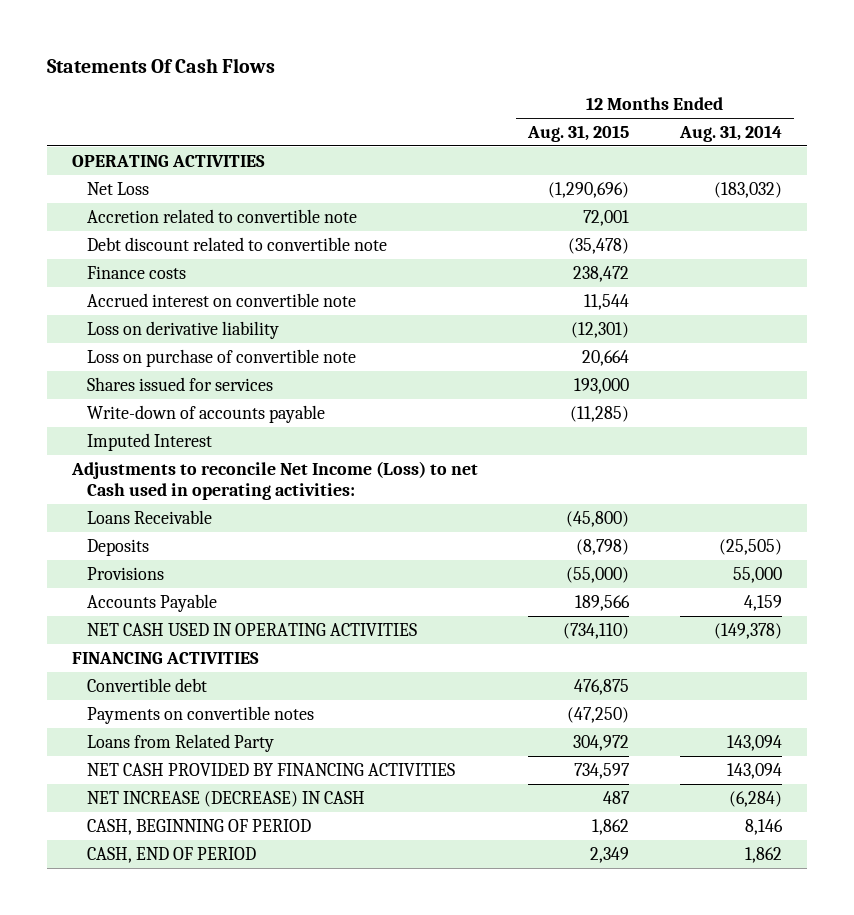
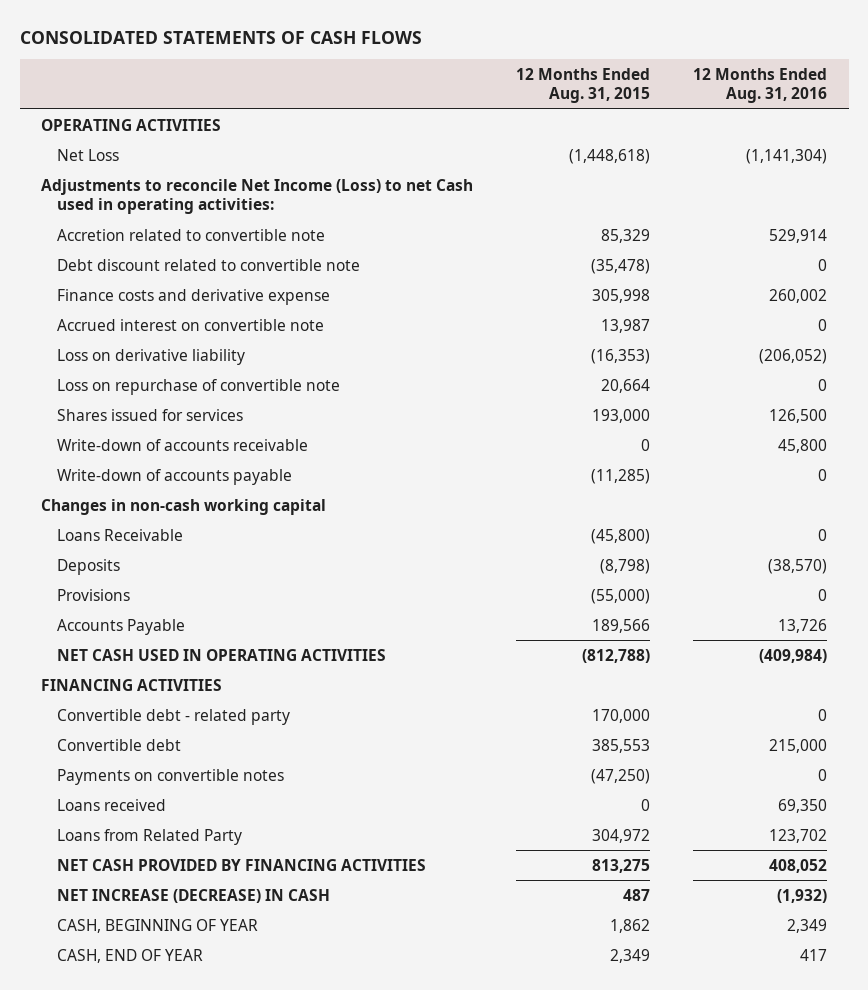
[46,58,275,74] Statements Of Cash Flows -> [19,30,422,44] CONSOLIDATED STATEMENTS OF CASH FLOWS
[678,124,782,142] Aug. 31, 2014 -> none
none -> [693,67,828,104] 12 Months Ended Aug. 31, 2016
[548,181,630,198] (1,290,696) -> [569,148,651,164] (1,448,618)
[70,460,478,501] Adjustments to reconcile Net Income (Loss) to net Cash used in operating activities: -> [41,178,474,215] Adjustments to reconcile Net Income (Loss) to net Cash used in operating activities:
[583,209,630,226] 72,001 -> [601,228,651,243] 85,329
[87,265,187,279] Finance costs -> [57,288,331,305] Finance costs and derivative expense
[573,265,630,282] 238,472 -> [592,288,651,303] 305,998
[584,293,630,310] 11,544 -> [601,318,651,333] 13,987
[571,321,630,338] (12,301) -> [591,348,651,364] (16,353)
[87,348,357,367] Loss on purchase of convertible note -> [57,378,341,395] Loss on repurchase of convertible note
none -> [57,438,309,451] Write-down of accounts receivable
[87,432,213,451] Imputed Interest -> none
none -> [41,498,327,515] Changes in non-cash working capital
[563,622,630,639] (734,110) -> [582,648,651,663] (812,788)
none -> [57,708,291,725] Convertible debt - related party
[574,678,630,695] 476,875 -> [592,738,651,753] 385,553
none -> [57,798,167,811] Loans received
[574,762,631,779] 734,597 -> [592,858,651,873] 813,275
[87,818,312,835] CASH, BEGINNING OF PERIOD -> [57,918,259,933] CASH, BEGINNING OF YEAR
[87,846,257,863] CASH, END OF PERIOD -> [57,948,204,963] CASH, END OF YEAR

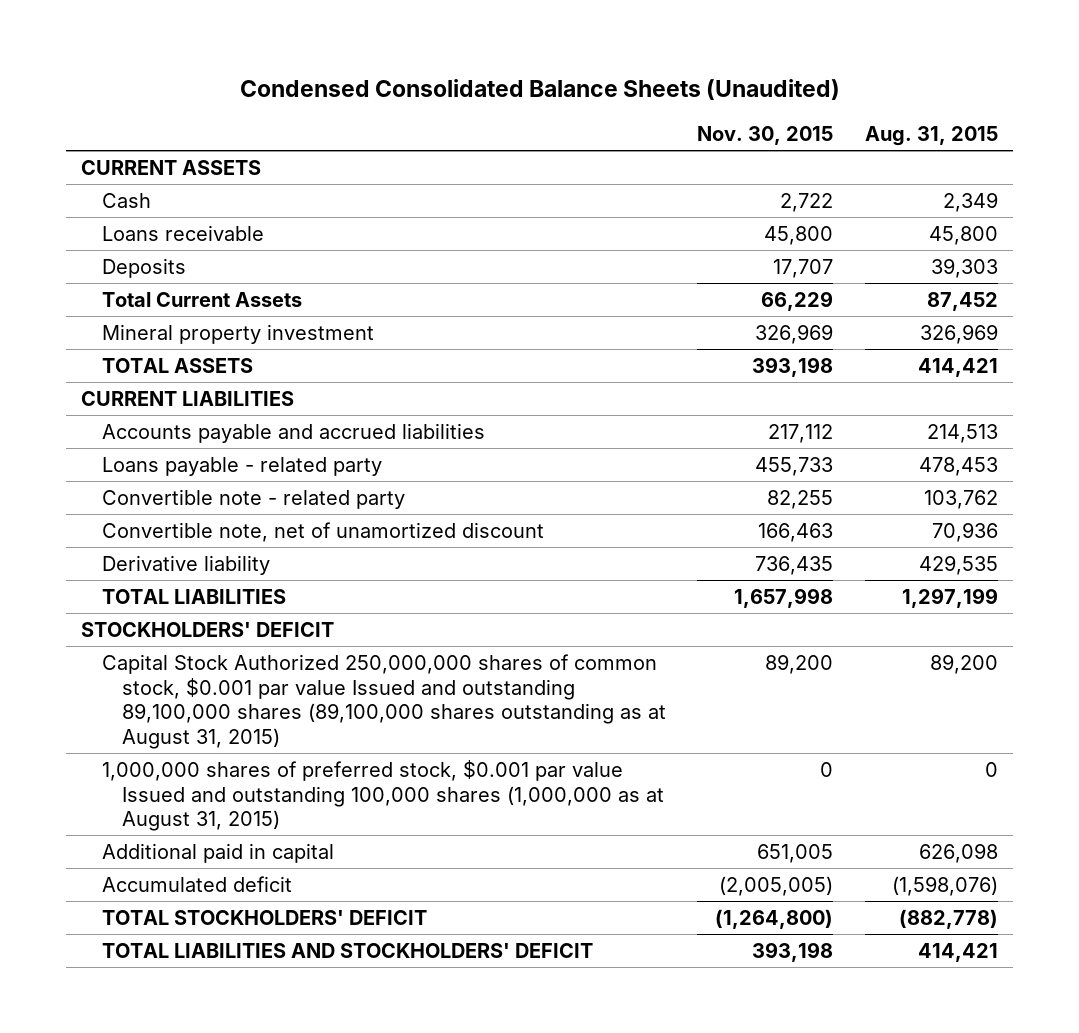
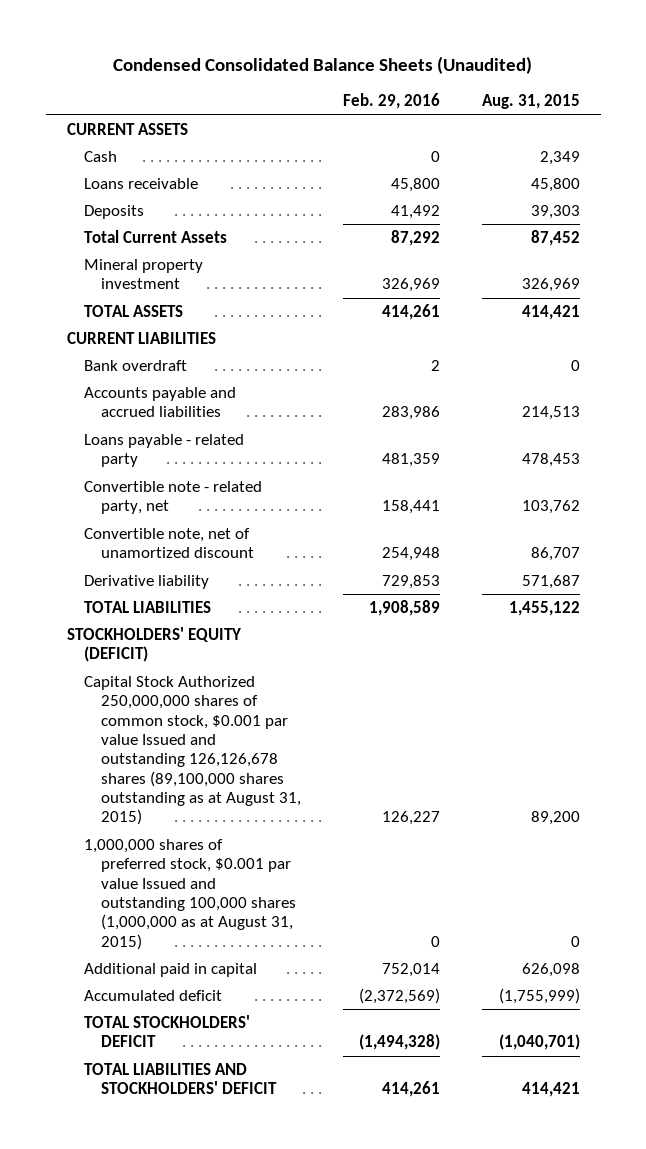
[697,126,834,146] Nov. 30, 2015 -> none
none -> [342,93,440,110] Feb. 29, 2016
none -> [83,359,187,371] Bank overdraft
[101,488,405,509] Convertible note - related party -> [83,480,262,515] Convertible note - related party, net
[931,521,998,542] 70,936 -> [530,547,580,562] 86,707
[918,554,998,575] 429,535 -> [521,574,580,589] 571,687
[901,587,998,608] 1,297,199 -> [508,600,580,616] 1,455,122
[81,621,335,637] STOCKHOLDERS' DEFICIT -> [66,626,241,663] STOCKHOLDERS' EQUITY (DEFICIT)
[101,653,667,749] Capital Stock Authorized 250,000,000 shares of common stock, $0.001 par value Issued and outstanding 89,100,000 shares (89,100,000 shares outstanding as at August 31, 2015) -> [83,675,302,826] Capital Stock Authorized 250,000,000 shares of common stock, $0.001 par value Issued and outstanding 126,126,678 shares (89,100,000 shares outstanding as at August 31, 2015)
[891,875,998,896] (1,598,076) -> [498,987,580,1004] (1,755,999)
[898,908,998,929] (882,778) -> [498,1034,580,1051] (1,040,701)

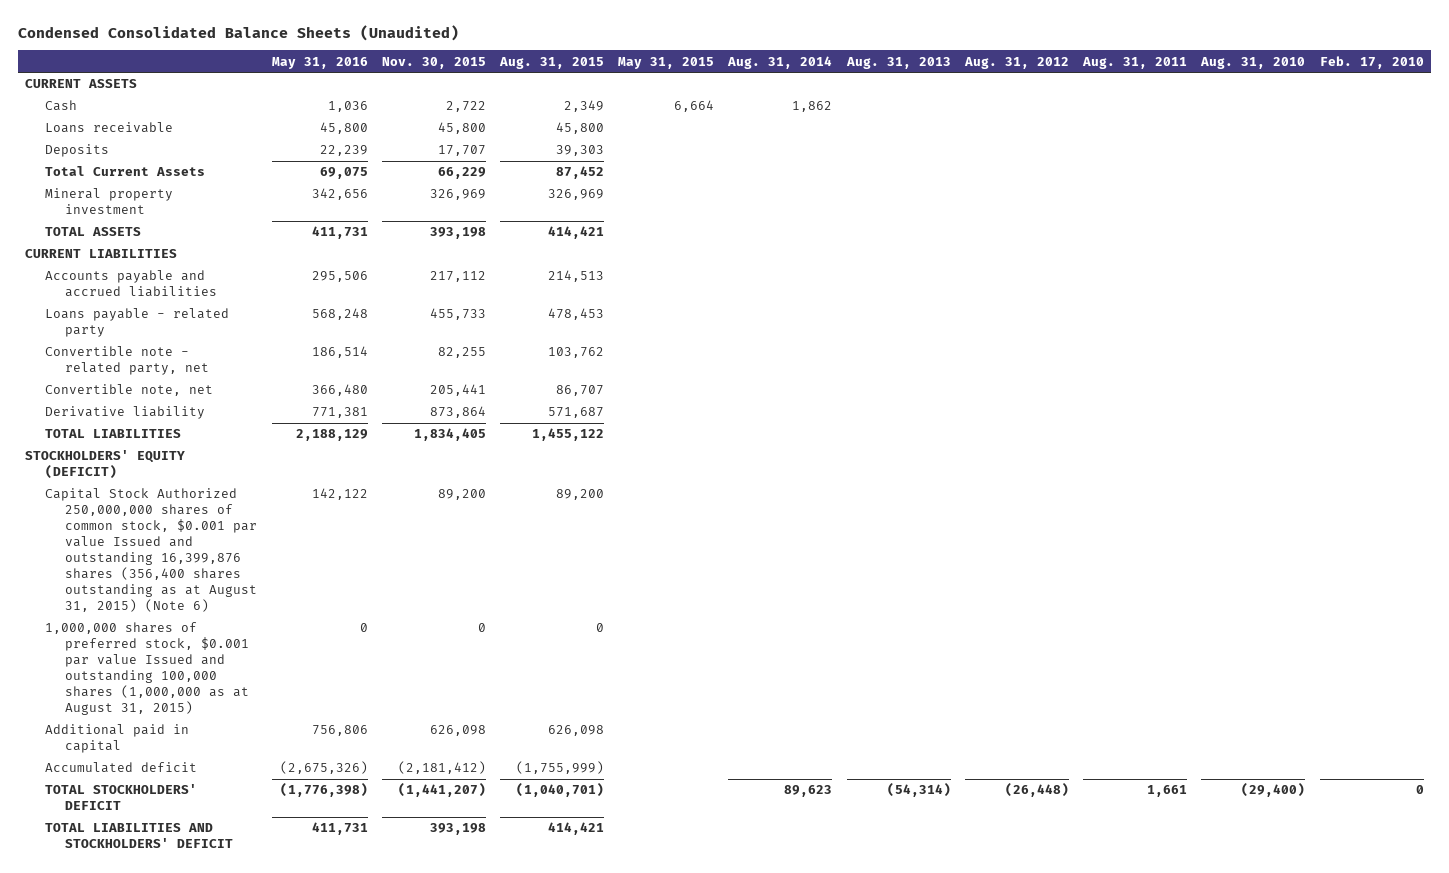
[342,93,440,110] Feb. 29, 2016 -> none
none -> [271,56,368,69] May 31, 2016
none -> [381,56,486,69] Nov. 30, 2015
none -> [618,56,715,69] May 31, 2015
none -> [727,55,833,69] Aug. 31, 2014
none -> [845,56,951,69] Aug. 31, 2013
none -> [963,56,1069,69] Aug. 31, 2012
none -> [1082,56,1188,69] Aug. 31, 2011
none -> [1200,56,1306,69] Aug. 31, 2010
none -> [1319,55,1424,69] Feb. 17, 2010
[83,359,187,371] Bank overdraft -> none
[83,527,255,559] Convertible note, net of unamortized discount -> [45,384,214,397] Convertible note, net
[83,675,302,826] Capital Stock Authorized 250,000,000 shares of common stock, $0.001 par value Issued and outstanding 126,126,678 shares (89,100,000 shares outstanding as at August 31, 2015) -> [45,488,258,613] Capital Stock Authorized 250,000,000 shares of common stock, $0.001 par value Issued and outstanding 16,399,876 shares (356,400 shares outstanding as at August 31, 2015) (Note 6)

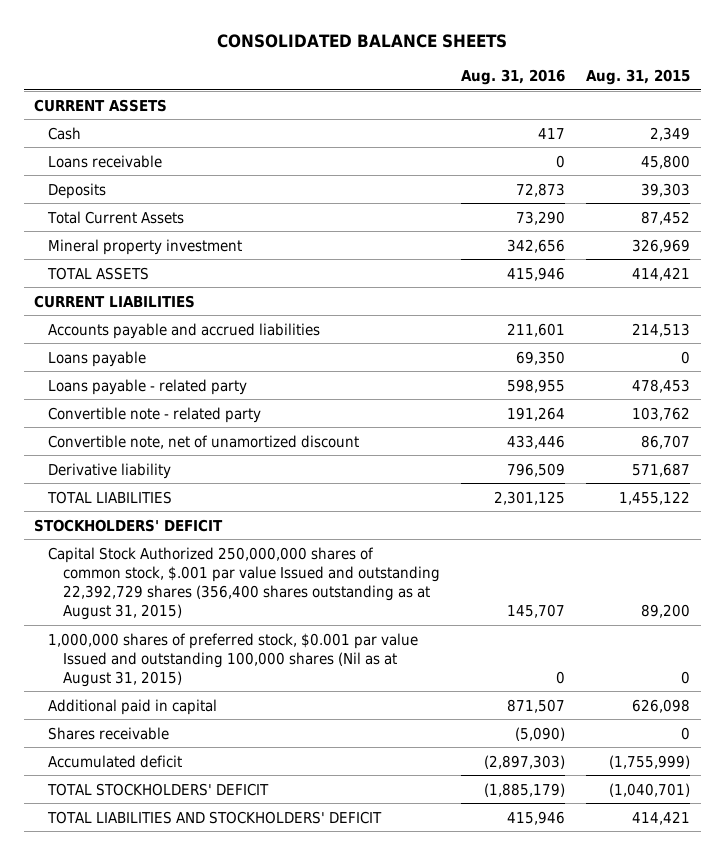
[18,24,460,41] Condensed Consolidated Balance Sheets (Unaudited) -> [217,33,508,48] CONSOLIDATED BALANCE SHEETS
[271,56,368,69] May 31, 2016 -> none
[381,56,486,69] Nov. 30, 2015 -> none
[618,56,715,69] May 31, 2015 -> none
[727,55,833,69] Aug. 31, 2014 -> none
[845,56,951,69] Aug. 31, 2013 -> none
[963,56,1069,69] Aug. 31, 2012 -> none
[1082,56,1188,69] Aug. 31, 2011 -> none
[1200,56,1306,69] Aug. 31, 2010 -> none
[1319,55,1424,69] Feb. 17, 2010 -> none
none -> [460,69,565,86] Aug. 31, 2016
none -> [48,350,147,367] Loans payable
[45,346,210,376] Convertible note - related party, net -> [48,406,262,423] Convertible note - related party
[45,384,214,397] Convertible note, net -> [48,434,360,449] Convertible note, net of unamortized discount
[25,450,186,480] STOCKHOLDERS' EQUITY (DEFICIT) -> [34,518,224,532] STOCKHOLDERS' DEFICIT
[45,488,258,613] Capital Stock Authorized 250,000,000 shares of common stock, $0.001 par value Issued and outstanding 16,399,876 shares (356,400 shares outstanding as at August 31, 2015) (Note 6) -> [48,546,440,620] Capital Stock Authorized 250,000,000 shares of common stock, $.001 par value Issued and outstanding 22,392,729 shares (356,400 shares outstanding as at August 31, 2015)
[45,622,250,716] 1,000,000 shares of preferred stock, $0.001 par value Issued and outstanding 100,000 shares (1,000,000 as at August 31, 2015) -> [48,632,419,687] 1,000,000 shares of preferred stock, $0.001 par value Issued and outstanding 100,000 shares (Nil as at August 31, 2015)
none -> [48,726,170,740] Shares receivable

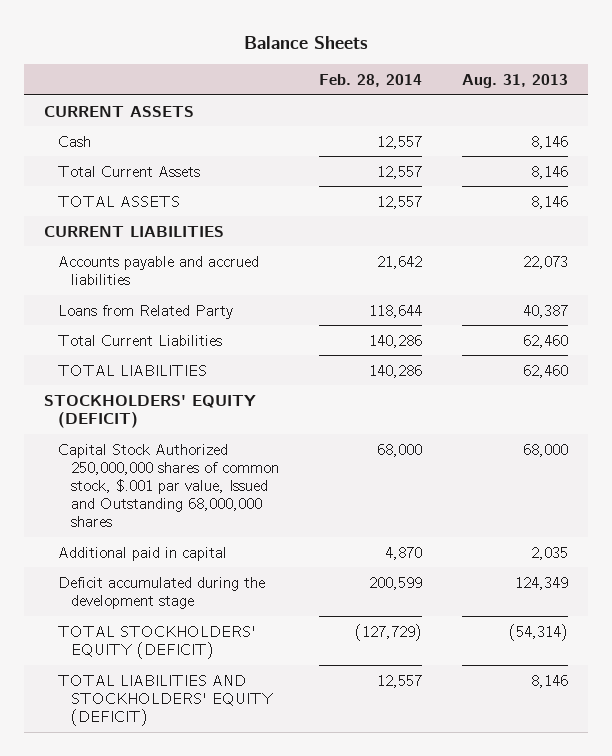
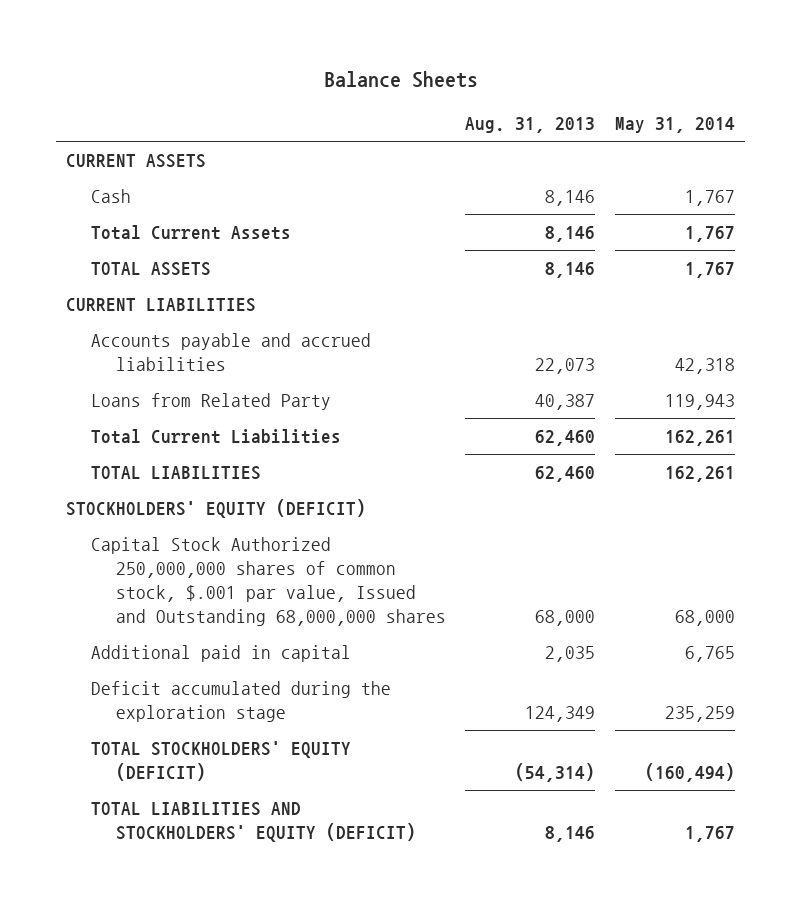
[319,74,423,88] Feb. 28, 2014 -> none
none -> [614,116,735,133] May 31, 2014
[57,576,265,609] Deficit accumulated during the development stage -> [90,681,391,723] Deficit accumulated during the exploration stage

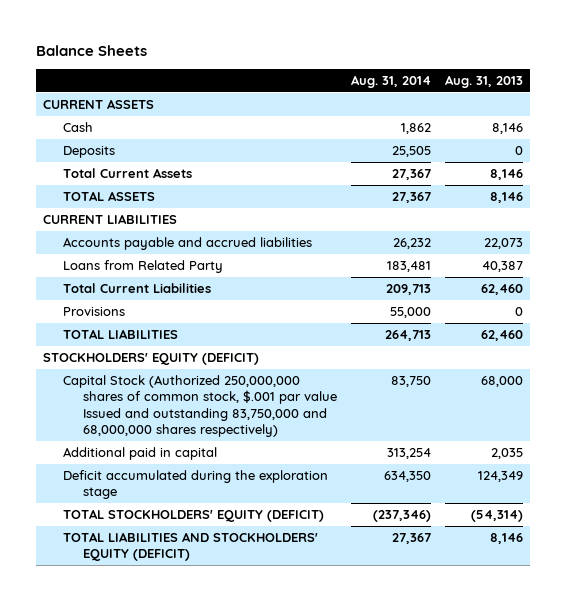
[614,116,735,133] May 31, 2014 -> none
none -> [351,74,432,88] Aug. 31, 2014
none -> [63,146,116,159] Deposits
none -> [63,307,126,317] Provisions
[90,537,446,627] Capital Stock Authorized 250,000,000 shares of common stock, $.001 par value, Issued and Outstanding 68,000,000 shares -> [63,375,338,437] Capital Stock (Authorized 250,000,000 shares of common stock, $.001 par value Issued and outstanding 83,750,000 and 68,000,000 shares respectively)

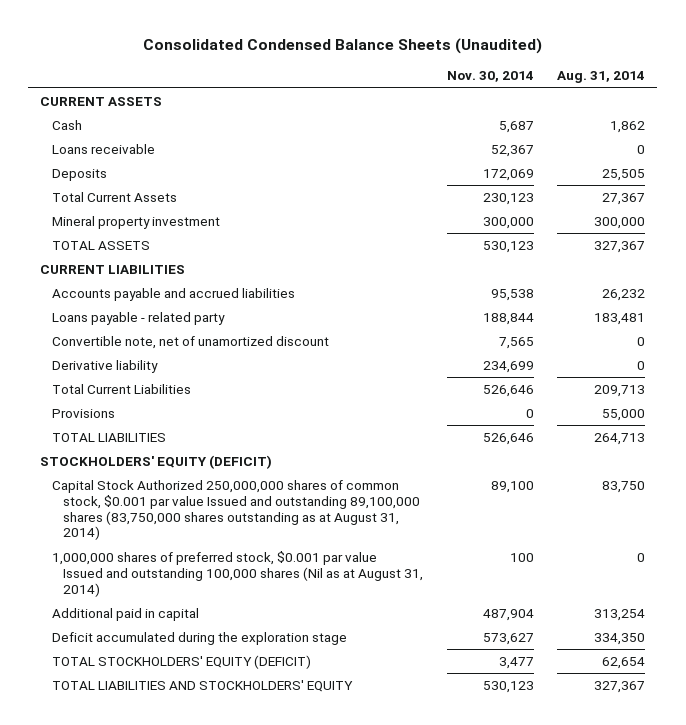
[35,44,147,56] Balance Sheets -> [142,37,542,54] Consolidated Condensed Balance Sheets (Unaudited)
[444,74,523,88] Aug. 31, 2013 -> none
none -> [446,71,534,83] Nov. 30, 2014
none -> [51,143,155,154] Loans receivable
none -> [51,215,220,229] Mineral property investment
[392,192,432,204] 27,367 -> [594,240,646,253] 327,367
[63,260,224,274] Loans from Related Party -> [51,311,225,325] Loans payable - related party
none -> [51,335,329,349] Convertible note, net of unamortized discount
none -> [51,359,158,373] Derivative liability
[63,375,338,437] Capital Stock (Authorized 250,000,000 shares of common stock, $.001 par value Issued and outstanding 83,750,000 and 68,000,000 shares respectively) -> [51,479,420,541] Capital Stock Authorized 250,000,000 shares of common stock, $0.001 par value Issued and outstanding 89,100,000 shares (83,750,000 shares outstanding as at August 31, 2014)
none -> [51,550,423,597] 1,000,000 shares of preferred stock, $0.001 par value Issued and outstanding 100,000 shares (Nil as at August 31, 2014)
[384,471,432,483] 634,350 -> [594,632,646,645] 334,350
[373,510,432,523] (237,346) -> [602,656,646,669] 62,654
[63,532,319,562] TOTAL LIABILITIES AND STOCKHOLDERS' EQUITY (DEFICIT) -> [51,679,353,692] TOTAL LIABILITIES AND STOCKHOLDERS' EQUITY
[392,533,432,545] 27,367 -> [594,680,646,693] 327,367

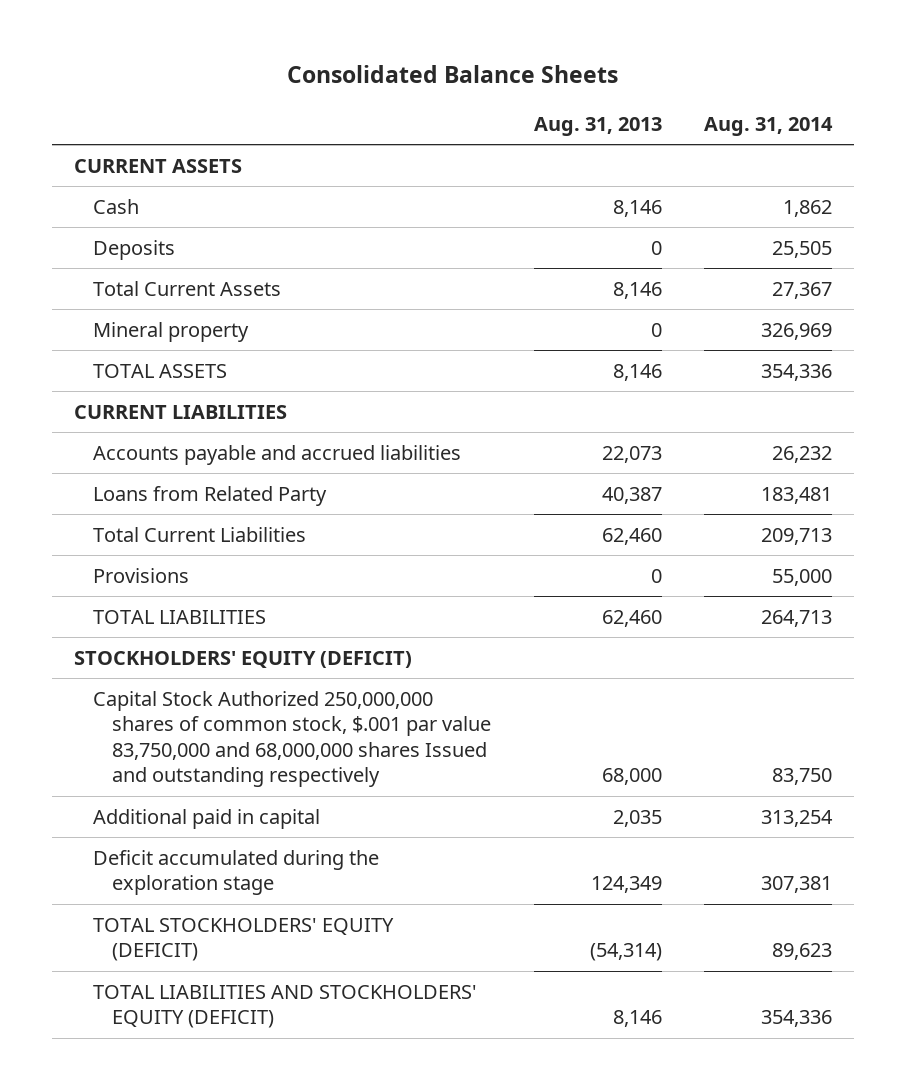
[142,37,542,54] Consolidated Condensed Balance Sheets (Unaudited) -> [287,65,619,84] Consolidated Balance Sheets
[446,71,534,83] Nov. 30, 2014 -> none
none -> [533,116,662,136] Aug. 31, 2013
[51,143,155,154] Loans receivable -> none
[51,215,220,229] Mineral property investment -> [92,321,249,342] Mineral property
[594,216,646,229] 300,000 -> [761,322,833,340] 326,969
[594,240,646,253] 327,367 -> [761,363,833,381] 354,336
[51,335,329,349] Convertible note, net of unamortized discount -> none
[51,359,158,373] Derivative liability -> none
[51,311,225,325] Loans payable - related party -> [92,485,327,506] Loans from Related Party
[51,550,423,597] 1,000,000 shares of preferred stock, $0.001 par value Issued and outstanding 100,000 shares (Nil as at August 31, 2014) -> none
[51,479,420,541] Capital Stock Authorized 250,000,000 shares of common stock, $0.001 par value Issued and outstanding 89,100,000 shares (83,750,000 shares outstanding as at August 31, 2014) -> [92,690,491,788] Capital Stock Authorized 250,000,000 shares of common stock, $.001 par value 83,750,000 and 68,000,000 shares Issued and outstanding respectively
[594,632,646,645] 334,350 -> [761,876,833,894] 307,381
[602,656,646,669] 62,654 -> [772,943,833,961] 89,623
[51,679,353,692] TOTAL LIABILITIES AND STOCKHOLDERS' EQUITY -> [92,984,477,1029] TOTAL LIABILITIES AND STOCKHOLDERS' EQUITY (DEFICIT)
[594,680,646,693] 327,367 -> [761,1010,833,1028] 354,336

